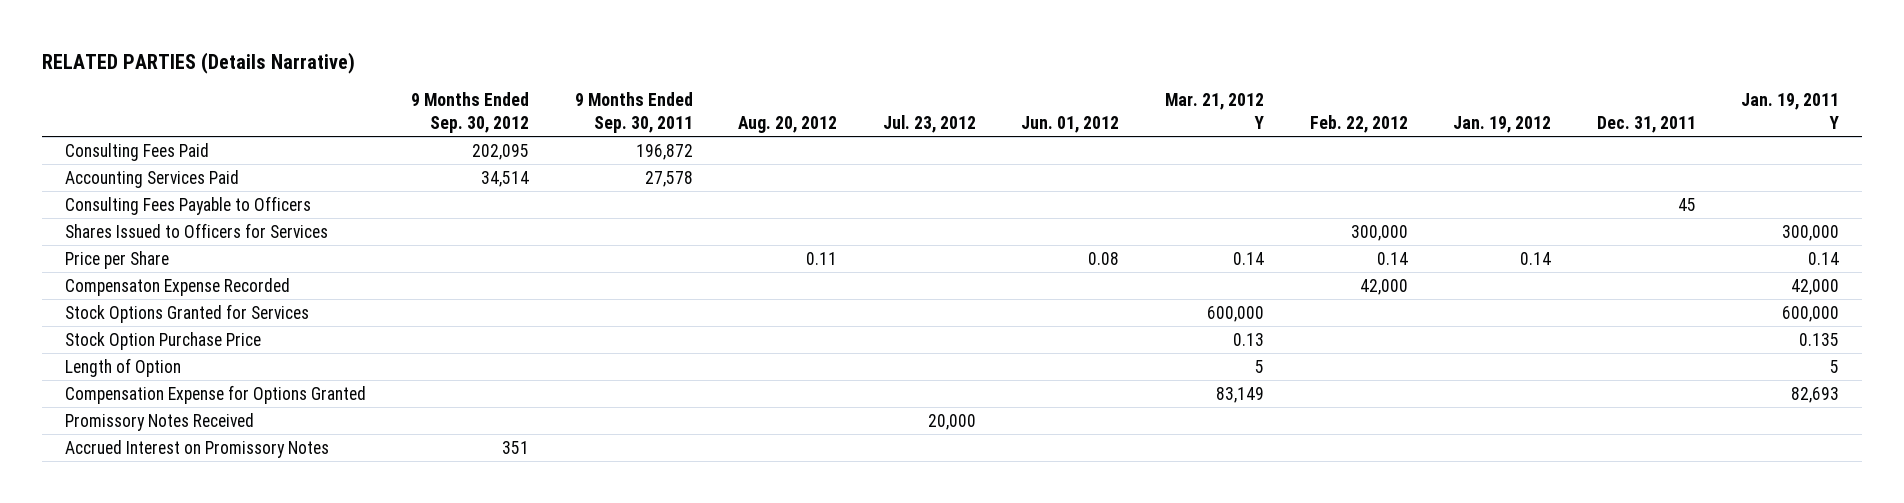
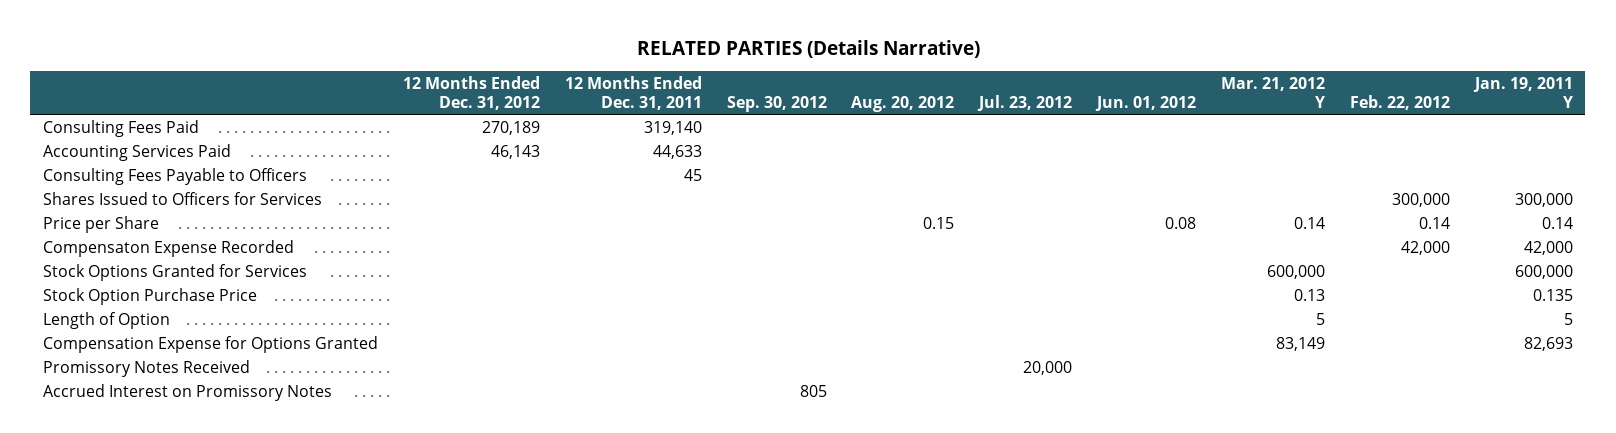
[411,92,530,133] 9 Months Ended Sep. 30, 2012 -> none
[574,92,693,133] 9 Months Ended Sep. 30, 2011 -> none
[1453,115,1552,133] Jan. 19, 2012 -> none
[1596,115,1696,133] Dec. 31, 2011 -> none
none -> [402,75,540,110] 12 Months Ended Dec. 31, 2012
none -> [564,75,702,110] 12 Months Ended Dec. 31, 2011
none -> [726,95,827,112] Sep. 30, 2012
[806,251,838,265] 0.11 -> [923,216,955,229] 0.15

